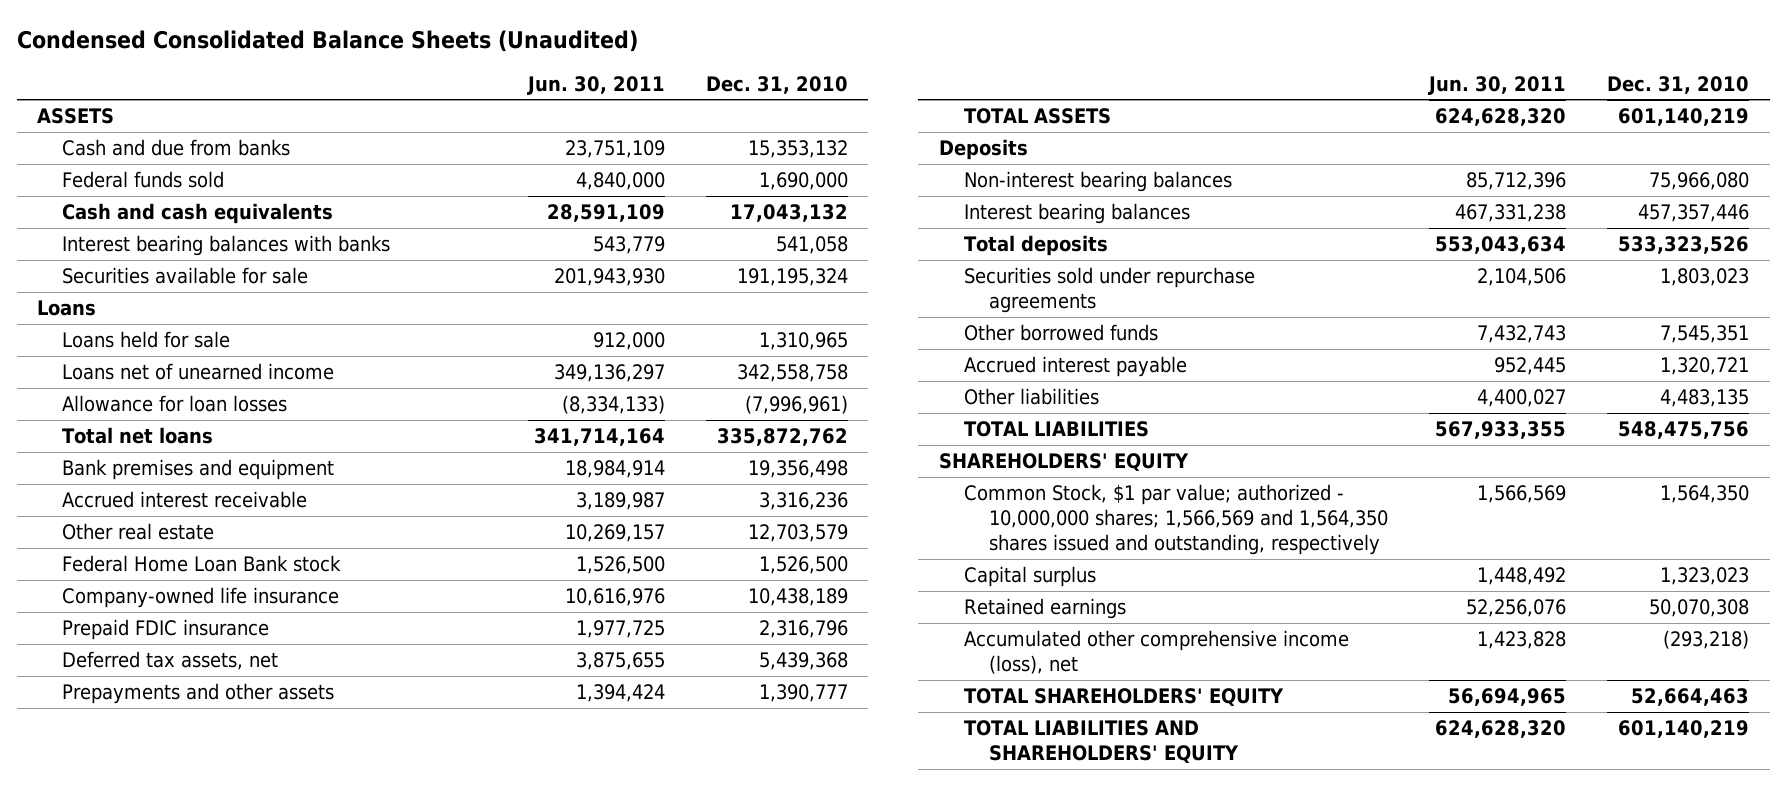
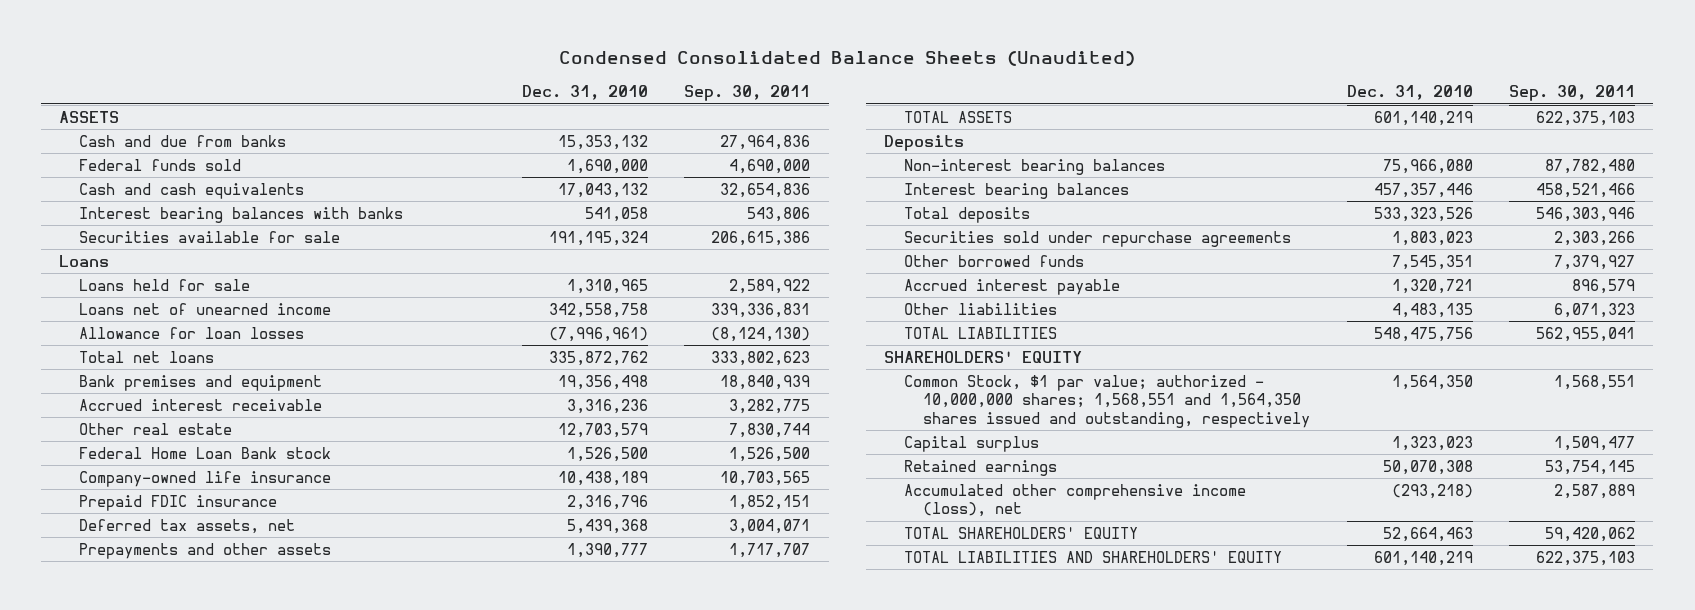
[526,75,665,95] Jun. 30, 2011 -> none
none -> [684,85,811,102] Sep. 30, 2011
[963,484,1389,556] Common Stock, $1 par value; authorized - 10,000,000 shares; 1,566,569 and 1,564,350 shares issued and outstanding, respectively -> [903,374,1311,428] Common Stock, $1 par value; authorized - 10,000,000 shares; 1,568,551 and 1,564,350 shares issued and outstanding, respectively

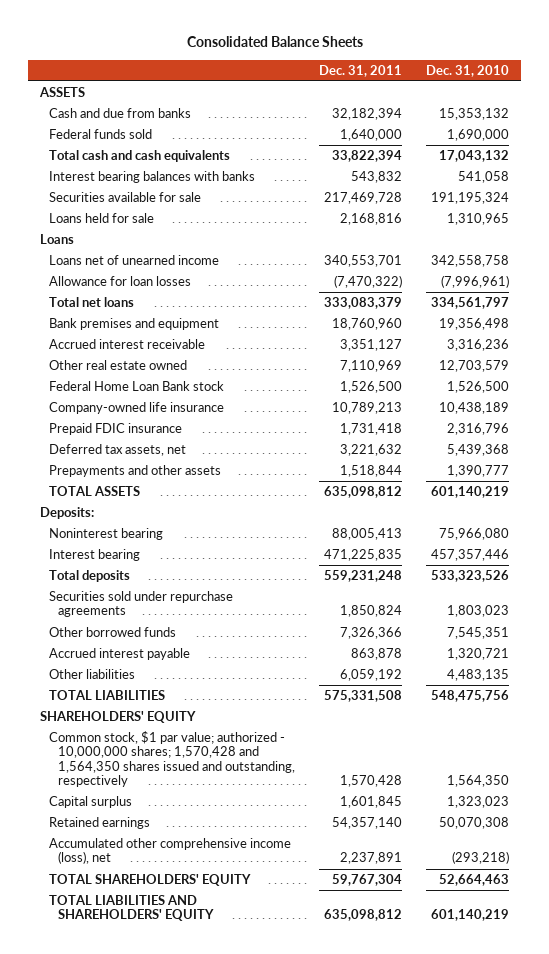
[559,51,1136,67] Condensed Consolidated Balance Sheets (Unaudited) -> [186,36,363,48] Consolidated Balance Sheets
[684,85,811,102] Sep. 30, 2011 -> none
none -> [318,64,402,77] Dec. 31, 2011
[79,182,305,199] Cash and cash equivalents -> [49,149,231,162] Total cash and cash equivalents
[59,254,110,267] Loans -> [40,233,75,244] Loans
[549,350,649,366] 335,872,762 -> [430,296,509,309] 334,561,797
[79,422,233,435] Other real estate -> [49,359,188,370] Other real estate owned
[884,134,965,151] Deposits -> [40,506,95,519] Deposits:
[903,158,1165,175] Non-interest bearing balances -> [49,527,164,540] Noninterest bearing
[903,182,1129,199] Interest bearing balances -> [49,548,141,561] Interest bearing
[903,374,1311,428] Common Stock, $1 par value; authorized - 10,000,000 shares; 1,568,551 and 1,564,350 shares issued and outstanding, respectively -> [49,730,295,788] Common stock, $1 par value; authorized - 10,000,000 shares; 1,570,428 and 1,564,350 shares issued and outstanding, respectively

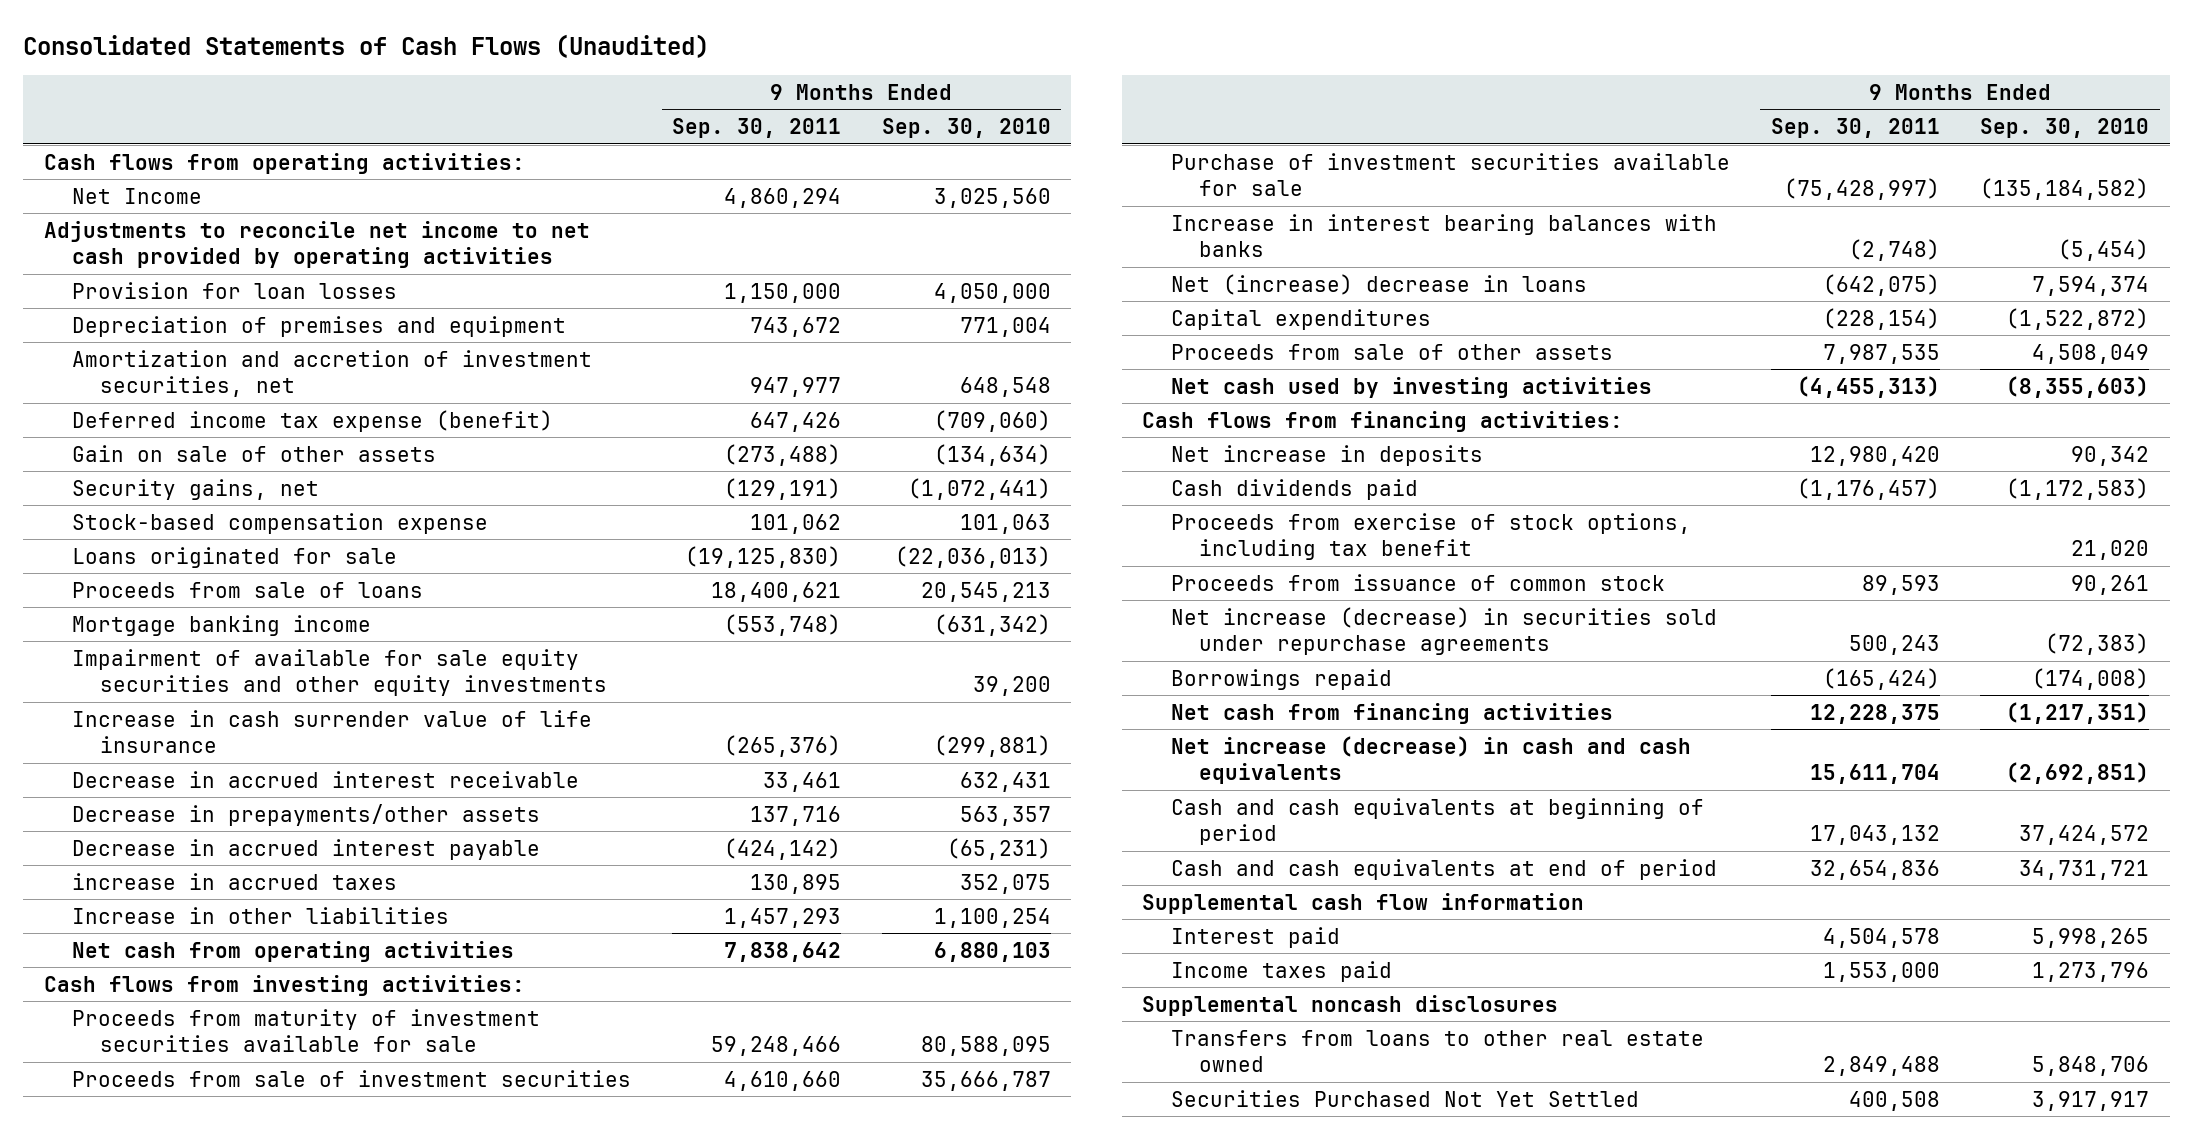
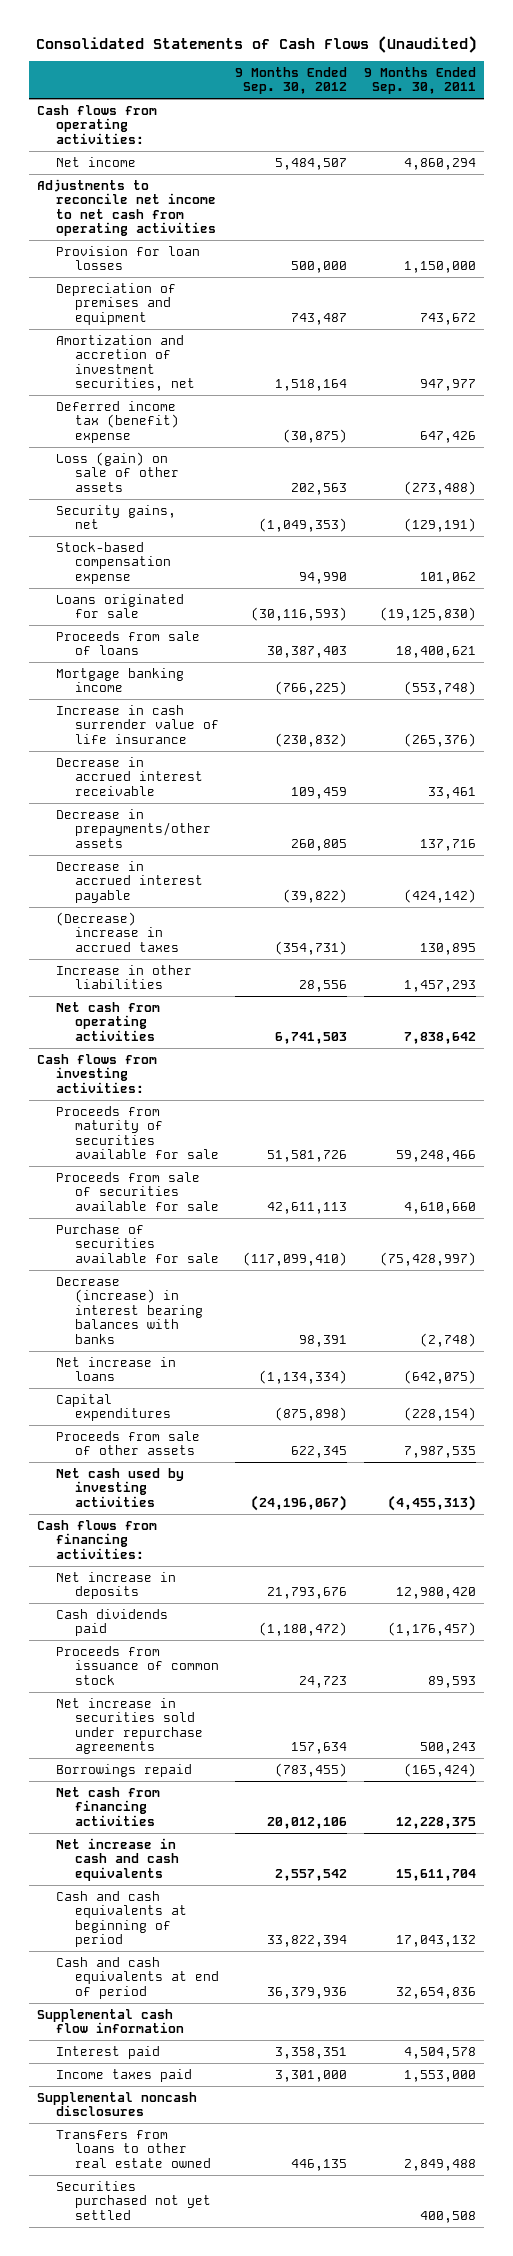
[881,117,1051,138] Sep. 30, 2010 -> none
none -> [235,66,348,95] 9 Months Ended Sep. 30, 2012
[72,187,203,204] Net Income -> [56,156,137,167] Net income
[43,220,590,268] Adjustments to reconcile net income to net cash provided by operating activities -> [37,178,217,237] Adjustments to reconcile net income to net cash from operating activities
[72,409,554,432] Deferred income tax expense (benefit) -> [56,400,180,443] Deferred income tax (benefit) expense
[72,444,437,462] Gain on sale of other assets -> [56,451,180,492] Loss (gain) on sale of other assets
[72,648,608,696] Impairment of available for sale equity securities and other equity investments -> none
[72,872,398,890] increase in accrued taxes -> [56,911,180,952] (Decrease) increase in accrued taxes
[72,1008,541,1052] Proceeds from maturity of investment securities available for sale -> [56,1105,220,1160] Proceeds from maturity of securities available for sale
[72,1069,632,1087] Proceeds from sale of investment securities -> [56,1171,220,1211] Proceeds from sale of securities available for sale
[1170,152,1730,196] Purchase of investment securities available for sale -> [56,1223,220,1263] Purchase of securities available for sale
[1170,213,1717,257] Increase in interest bearing balances with banks -> [56,1276,204,1345] Decrease (increase) in interest bearing balances with banks
[1170,273,1587,295] Net (increase) decrease in loans -> [56,1356,177,1382] Net increase in loans
[1170,512,1691,560] Proceeds from exercise of stock options, including tax benefit -> none
[1170,606,1717,655] Net increase (decrease) in securities sold under repurchase agreements -> [56,1697,204,1755] Net increase in securities sold under repurchase agreements
[1170,735,1691,784] Net increase (decrease) in cash and cash equivalents -> [56,1837,180,1881] Net increase in cash and cash equivalents
[1170,1089,1639,1107] Securities Purchased Not Yet Settled -> [56,2180,212,2220] Securities purchased not yet settled

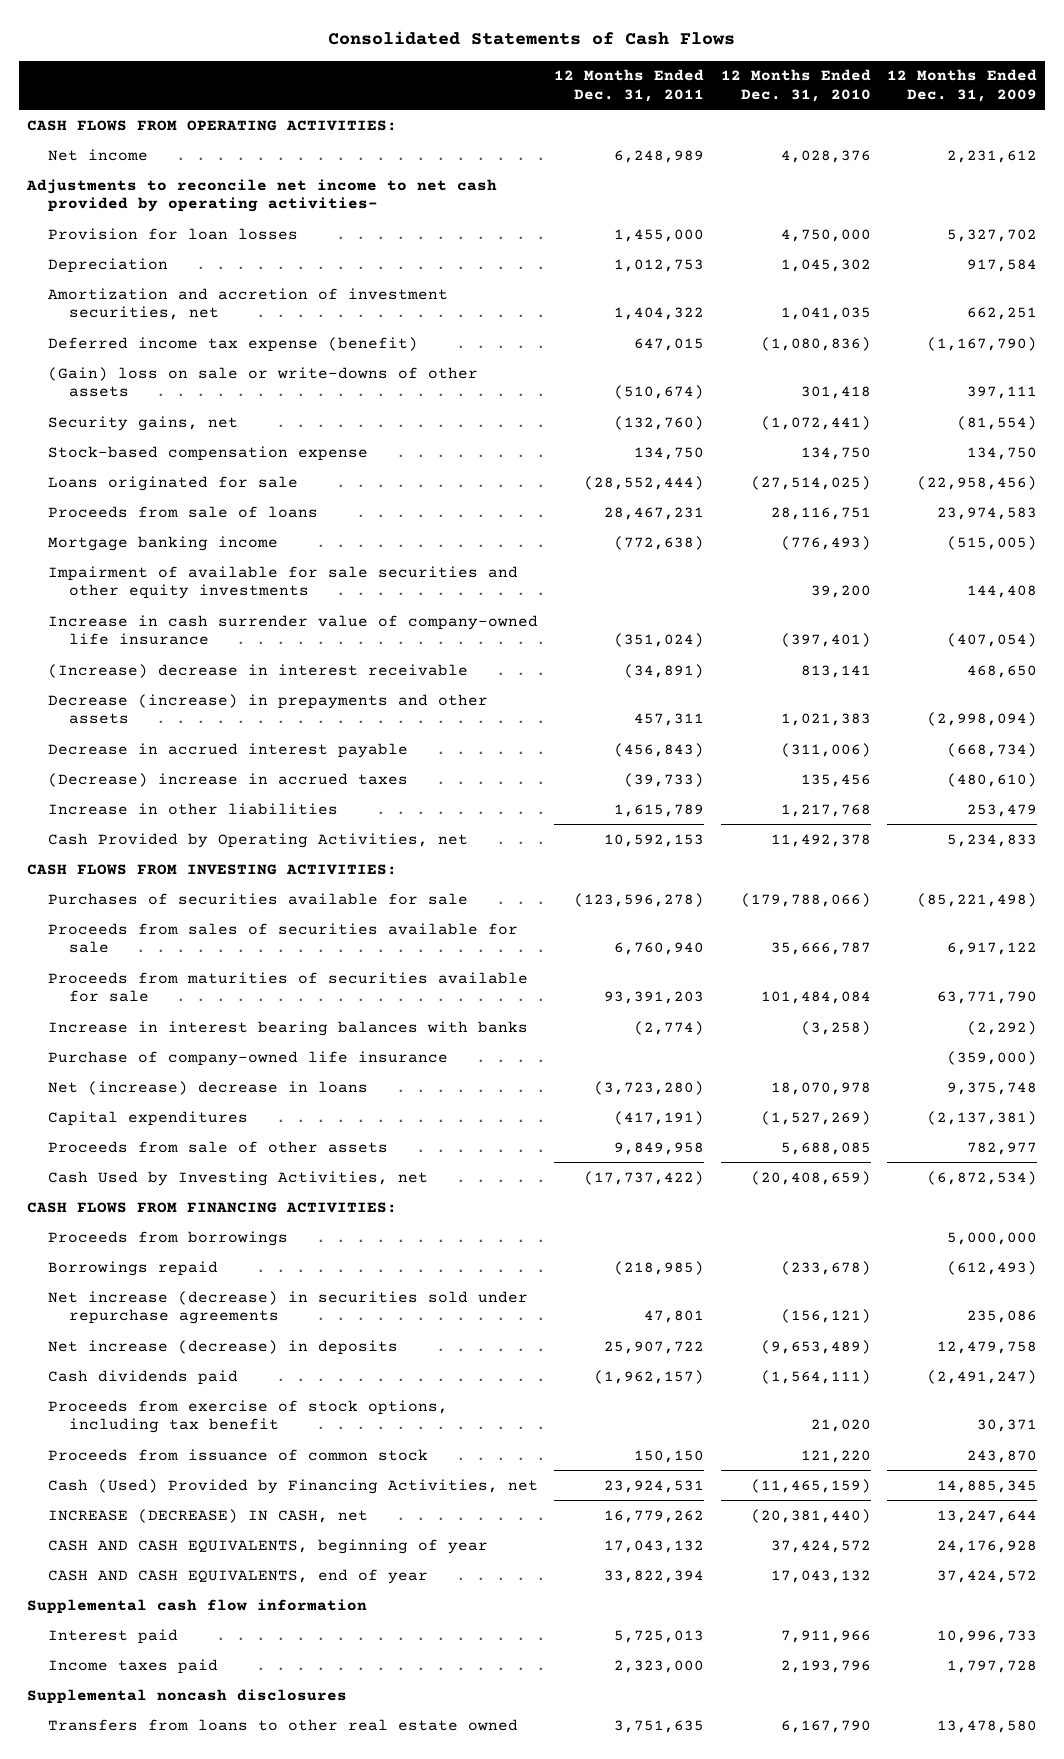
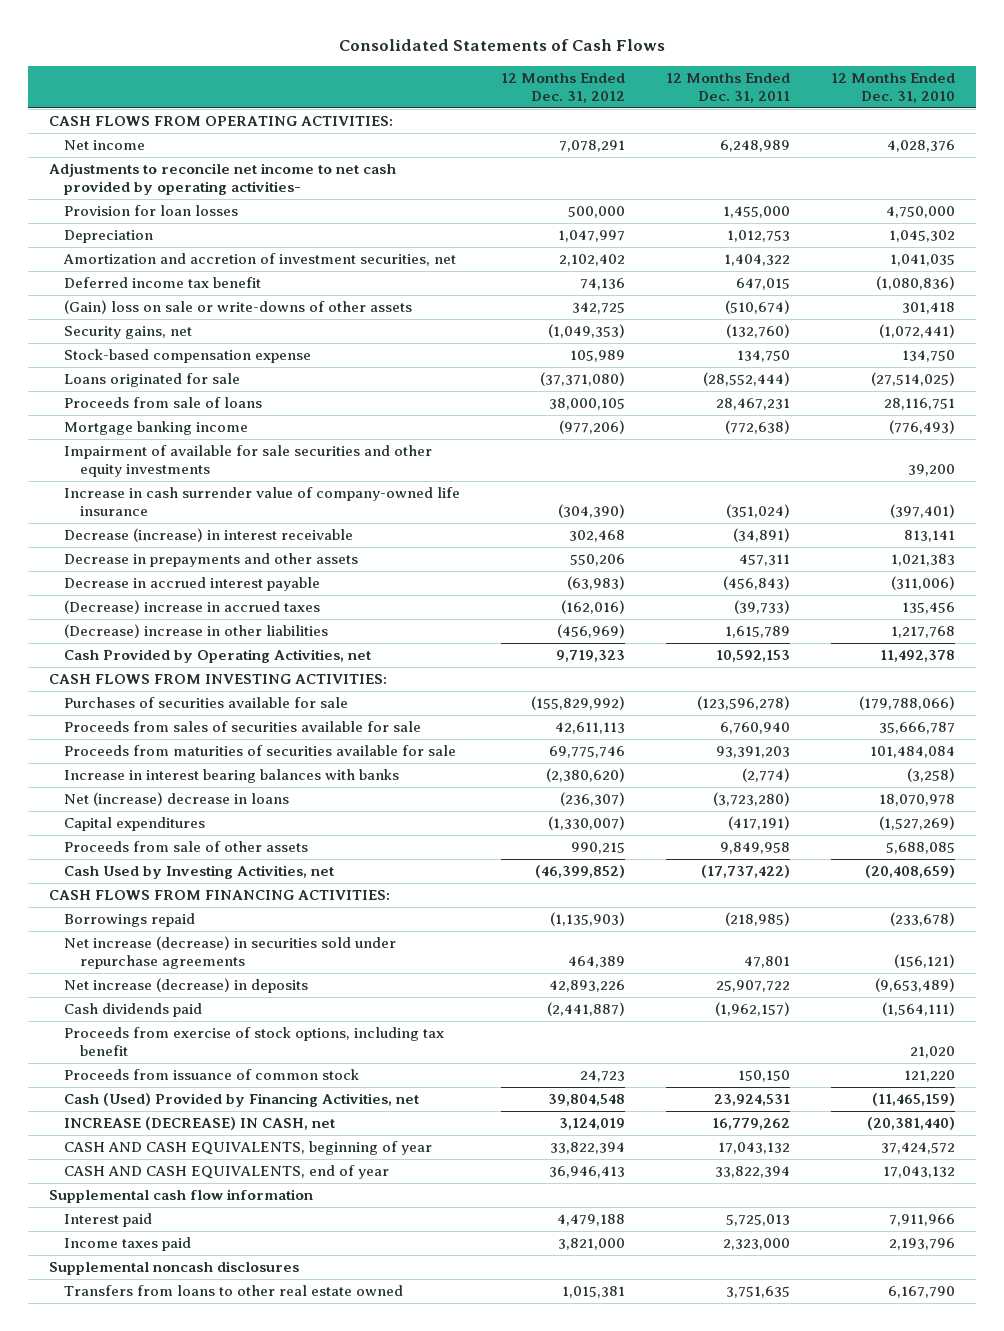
[886,69,1037,102] 12 Months Ended Dec. 31, 2009 -> none
none -> [501,72,626,103] 12 Months Ended Dec. 31, 2012
[48,336,419,352] Deferred income tax expense (benefit) -> [64,277,262,289] Deferred income tax benefit
[48,663,469,678] (Increase) decrease in interest receivable -> [64,528,354,543] Decrease (increase) in interest receivable
[48,693,489,725] Decrease (increase) in prepayments and other assets -> [64,553,359,568] Decrease in prepayments and other assets
[48,802,339,815] Increase in other liabilities -> [64,624,329,639] (Decrease) increase in other liabilities
[48,1050,449,1066] Purchase of company-owned life insurance -> none
[48,1230,289,1246] Proceeds from borrowings -> none

